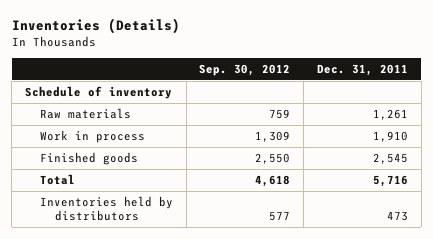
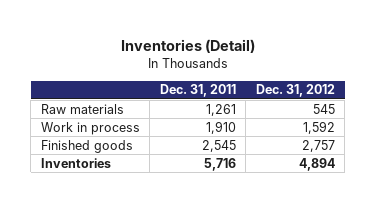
[11,18,180,35] Inventories (Details) -> [120,38,255,53] Inventories (Detail)
[199,63,291,76] Sep. 30, 2012 -> none
none -> [255,84,335,98] Dec. 31, 2012
[25,86,173,100] Schedule of inventory -> none
[39,196,173,221] Inventories held by distributors -> none
[39,174,75,186] Total -> [40,157,111,168] Inventories

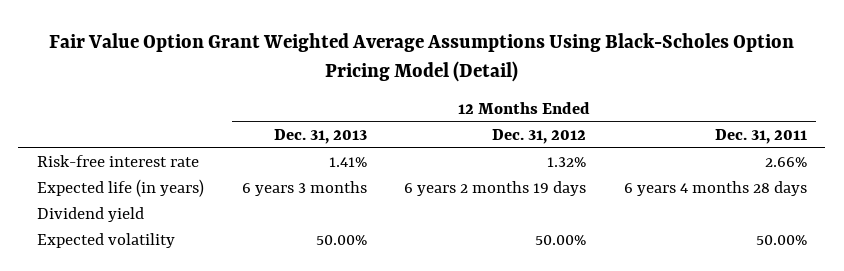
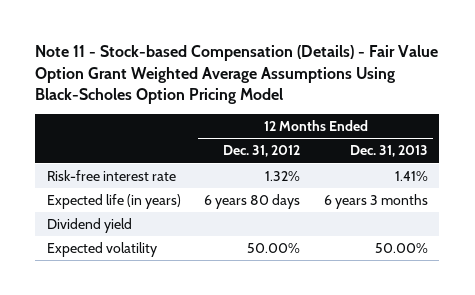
[48,32,794,82] Fair Value Option Grant Weighted Average Assumptions Using Black-Scholes Option Pricing Model (Detail) -> [35,45,439,105] Note 11 - Stock-based Compensation (Details) - Fair Value Option Grant Weighted Average Assumptions Using Black-Scholes Option Pricing Model
[714,128,807,144] Dec. 31, 2011 -> none
[404,181,587,197] 6 years 2 months 19 days -> [204,194,301,210] 6 years 80 days

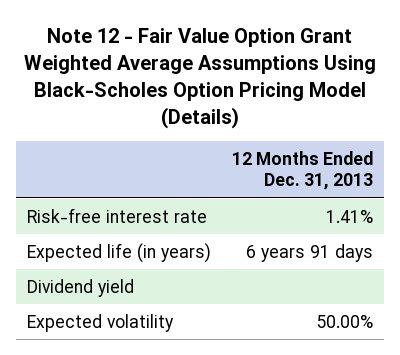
[35,45,439,105] Note 11 - Stock-based Compensation (Details) - Fair Value Option Grant Weighted Average Assumptions Using Black-Scholes Option Pricing Model -> [23,27,376,129] Note 12 - Fair Value Option Grant Weighted Average Assumptions Using Black-Scholes Option Pricing Model (Details)
[223,145,301,158] Dec. 31, 2012 -> none
[323,194,428,210] 6 years 3 months -> [246,243,374,262] 6 years 91 days

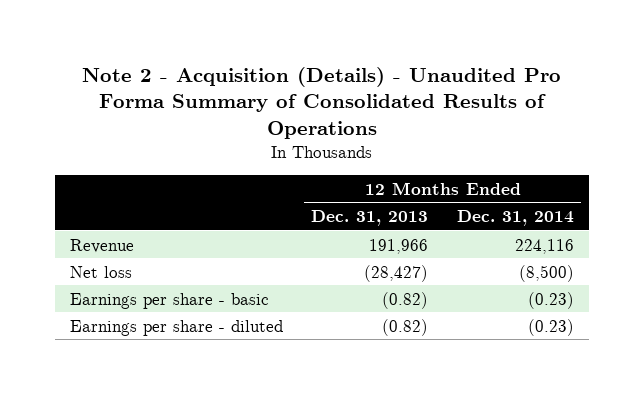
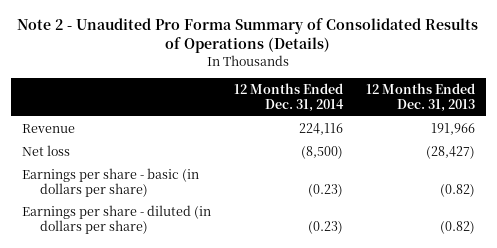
[81,66,561,139] Note 2 - Acquisition (Details) - Unaudited Pro Forma Summary of Consolidated Results of Operations -> [17,18,479,54] Note 2 - Unaudited Pro Forma Summary of Consolidated Results of Operations (Details)
[69,292,269,309] Earnings per share - basic -> [22,167,200,197] Earnings per share - basic (in dollars per share)
[69,319,283,336] Earnings per share - diluted -> [22,204,212,234] Earnings per share - diluted (in dollars per share)

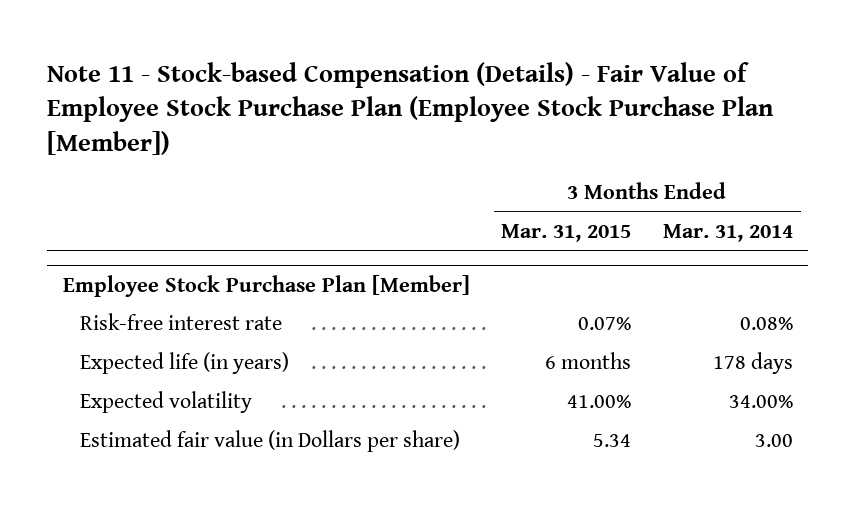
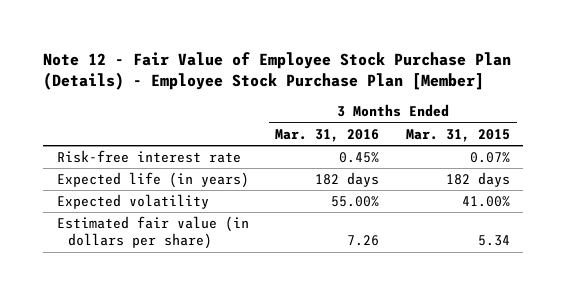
[47,61,775,155] Note 11 - Stock-based Compensation (Details) - Fair Value of Employee Stock Purchase Plan (Employee Stock Purchase Plan [Member]) -> [43,51,512,91] Note 12 - Fair Value of Employee Stock Purchase Plan (Details) - Employee Stock Purchase Plan [Member]
[662,224,793,243] Mar. 31, 2014 -> none
none -> [275,128,380,142] Mar. 31, 2016
[63,274,471,297] Employee Stock Purchase Plan [Member] -> none
[545,352,632,370] 6 months -> [445,172,510,188] 182 days
[79,430,460,453] Estimated fair value (in Dollars per share) -> [56,216,249,250] Estimated fair value (in dollars per share)

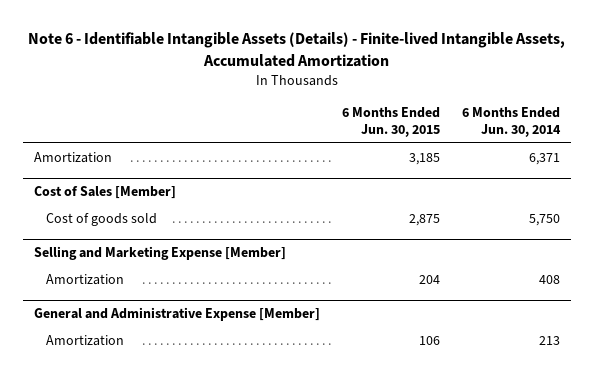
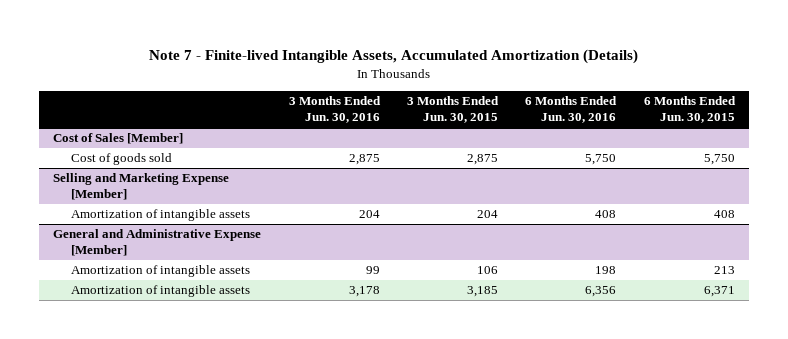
[27,32,565,68] Note 6 - Identifiable Intangible Assets (Details) - Finite-lived Intangible Assets, Accumulated Amortization -> [149,48,639,64] Note 7 - Finite-lived Intangible Assets, Accumulated Amortization (Details)
[462,106,562,138] 6 Months Ended Jun. 30, 2014 -> none
none -> [288,96,381,124] 3 Months Ended Jun. 30, 2016
none -> [407,96,500,124] 3 Months Ended Jun. 30, 2015
none -> [525,96,618,124] 6 Months Ended Jun. 30, 2016
[33,151,112,163] Amortization -> none
[408,213,440,226] 2,875 -> [703,154,735,166] 5,750
[46,273,125,285] Amortization -> [70,209,250,222] Amortization of intangible assets
[418,274,440,284] 204 -> [713,210,735,219] 408
[46,334,125,346] Amortization -> [70,265,250,278] Amortization of intangible assets
[418,335,440,345] 106 -> [713,266,735,275] 213
none -> [70,285,250,298] Amortization of intangible assets

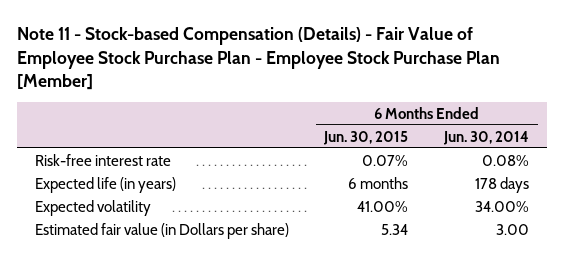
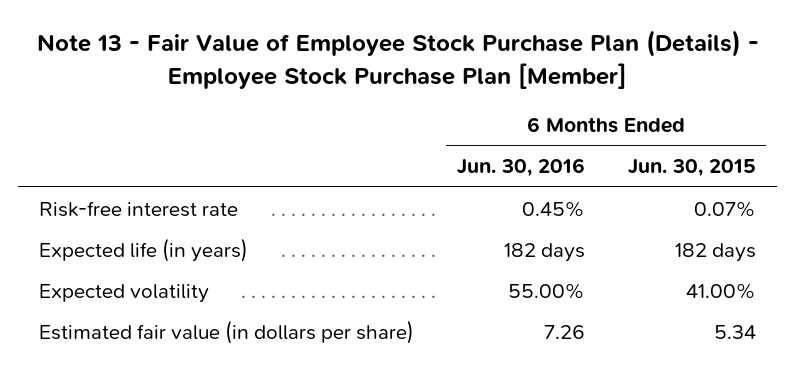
[16,27,500,90] Note 11 - Stock-based Compensation (Details) - Fair Value of Employee Stock Purchase Plan - Employee Stock Purchase Plan [Member] -> [36,29,759,89] Note 13 - Fair Value of Employee Stock Purchase Plan (Details) - Employee Stock Purchase Plan [Member]
[443,130,530,145] Jun. 30, 2014 -> none
none -> [457,158,586,178] Jun. 30, 2016
[348,176,409,189] 6 months -> [674,242,756,262] 182 days
[34,222,289,239] Estimated fair value (in Dollars per share) -> [39,319,415,344] Estimated fair value (in dollars per share)

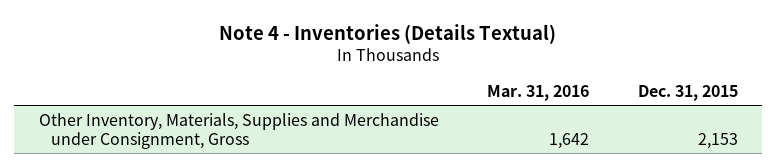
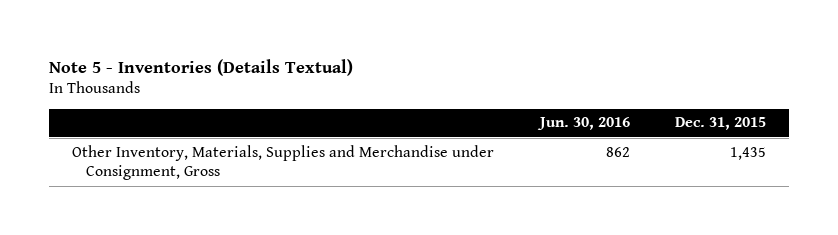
[219,23,557,44] Note 4 - Inventories (Details Textual) -> [48,58,353,76] Note 5 - Inventories (Details Textual)
[487,85,590,102] Mar. 31, 2016 -> none
none -> [536,117,630,131] Jun. 30, 2016
[697,132,738,149] 2,153 -> [730,146,767,160] 1,435

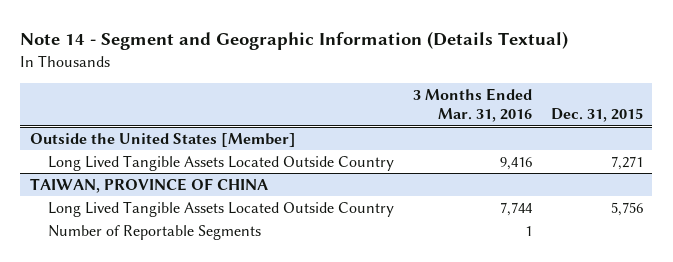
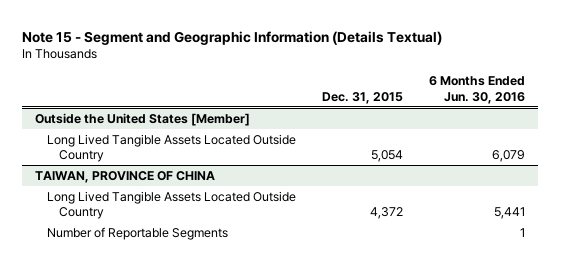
[20,31,569,51] Note 14 - Segment and Geographic Information (Details Textual) -> [22,30,443,45] Note 15 - Segment and Geographic Information (Details Textual)
[412,88,532,123] 3 Months Ended Mar. 31, 2016 -> none
none -> [429,76,526,104] 6 Months Ended Jun. 30, 2016
[610,155,643,170] 7,271 -> [371,149,404,162] 5,054
[610,201,643,216] 5,756 -> [370,206,404,219] 4,372

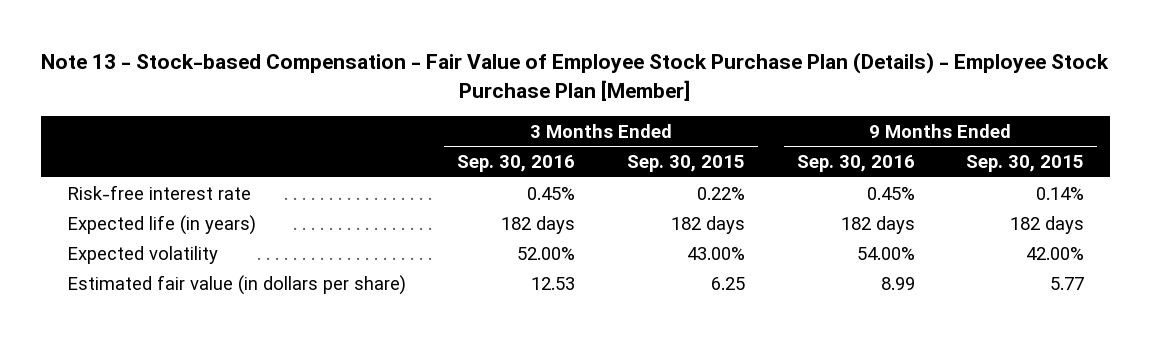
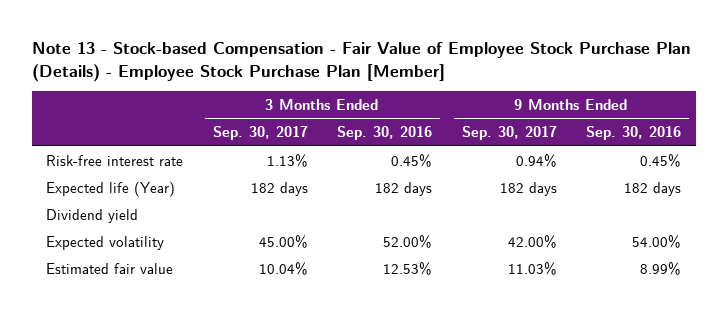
[626,154,745,172] Sep. 30, 2015 -> none
[966,154,1085,172] Sep. 30, 2015 -> none
none -> [212,126,308,141] Sep. 30, 2017
none -> [461,126,557,141] Sep. 30, 2017
[66,214,256,235] Expected life (in years) -> [46,180,176,197] Expected life (Year)
none -> [46,208,139,223] Dividend yield
[66,274,406,295] Estimated fair value (in dollars per share) -> none
none -> [46,262,174,274] Estimated fair value

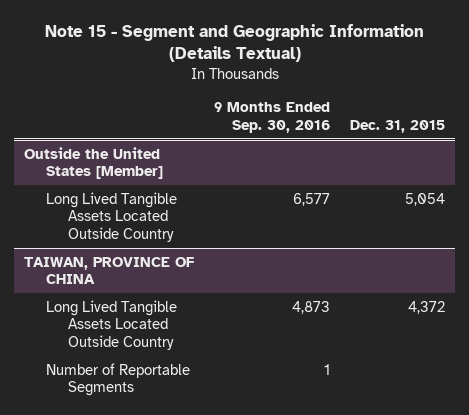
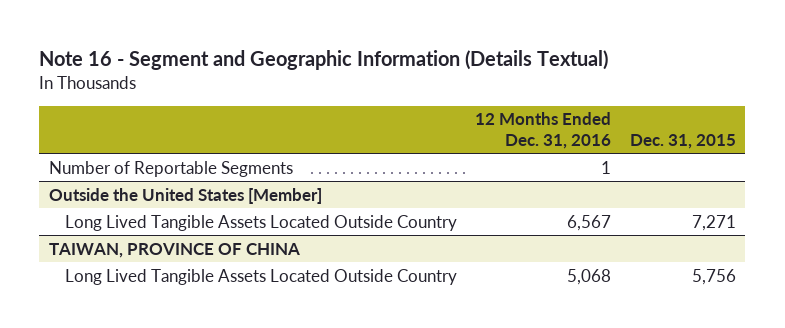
[44,23,424,63] Note 15 - Segment and Geographic Information (Details Textual) -> [39,49,609,70] Note 16 - Segment and Geographic Information (Details Textual)
[214,102,331,133] 9 Months Ended Sep. 30, 2016 -> none
none -> [475,112,612,149] 12 Months Ended Dec. 31, 2016
none -> [48,160,293,177] Number of Reportable Segments
[404,192,445,206] 5,054 -> [692,214,737,231] 7,271
[46,362,191,397] Number of Reportable Segments -> none
[407,300,445,314] 4,372 -> [692,268,737,285] 5,756

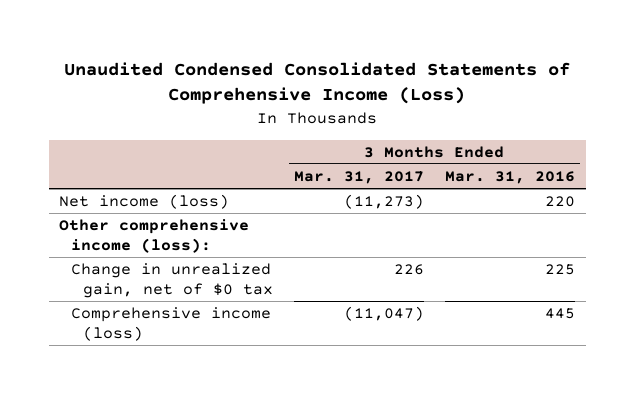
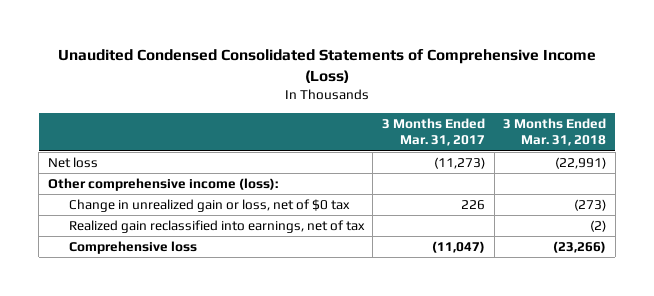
[445,171,576,185] Mar. 31, 2016 -> none
none -> [503,117,607,147] 3 Months Ended Mar. 31, 2018
[59,194,230,210] Net income (loss) -> [48,157,99,169] Net loss
[71,263,273,299] Change in unrealized gain, net of $0 tax -> [68,199,350,213] Change in unrealized gain or loss, net of $0 tax
none -> [68,220,365,234] Realized gain reclassified into earnings, net of tax
[71,307,272,342] Comprehensive income (loss) -> [68,241,197,255] Comprehensive loss

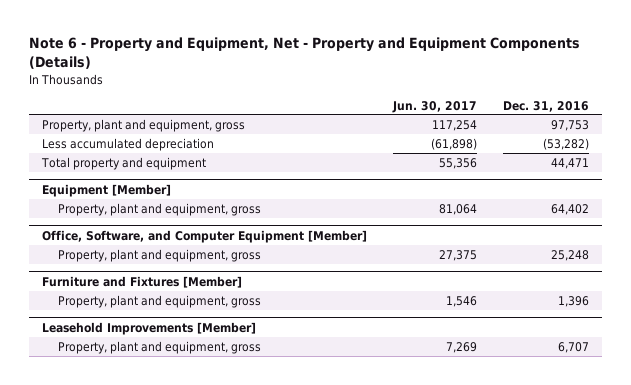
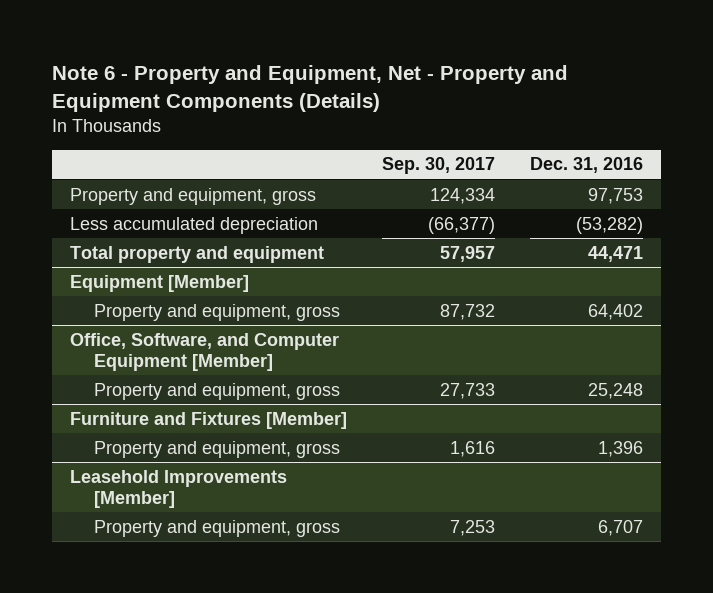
[391,100,477,113] Jun. 30, 2017 -> none
none -> [381,157,495,175] Sep. 30, 2017
[42,118,246,132] Property, plant and equipment, gross -> [69,187,316,205] Property and equipment, gross
[58,202,262,216] Property, plant and equipment, gross -> [94,303,341,321] Property and equipment, gross
[58,248,262,262] Property, plant and equipment, gross -> [94,382,341,400] Property and equipment, gross
[58,294,262,308] Property, plant and equipment, gross -> [94,440,341,458] Property and equipment, gross
[58,340,262,354] Property, plant and equipment, gross -> [94,519,341,537] Property and equipment, gross

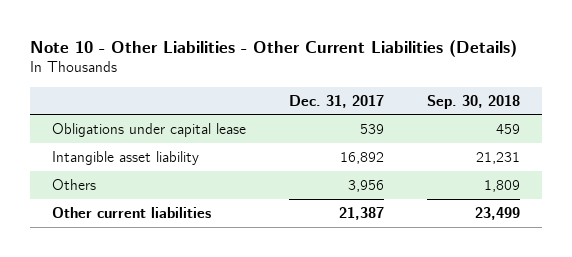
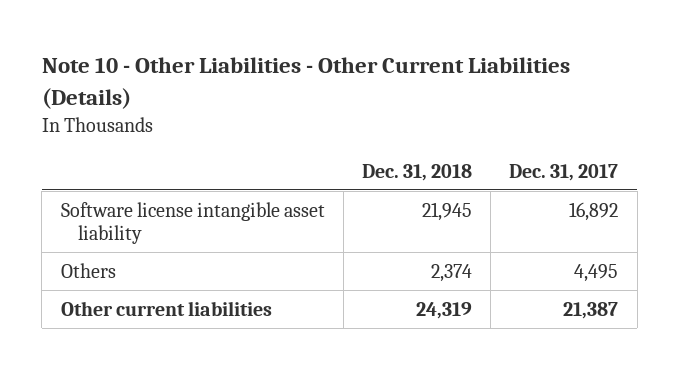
[427,94,521,109] Sep. 30, 2018 -> none
none -> [361,163,472,181] Dec. 31, 2018
[51,122,246,137] Obligations under capital lease -> none
[51,150,199,165] Intangible asset liability -> [60,201,325,245] Software license intangible asset liability
[347,179,384,192] 3,956 -> [574,263,619,282] 4,495

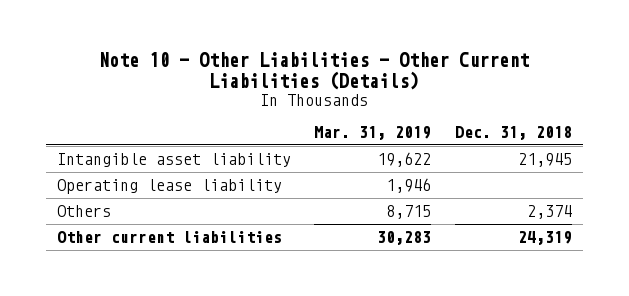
[509,163,619,181] Dec. 31, 2017 -> none
none -> [314,126,432,141] Mar. 31, 2019
[60,201,325,245] Software license intangible asset liability -> [57,152,292,167] Intangible asset liability
none -> [57,178,283,194] Operating lease liability

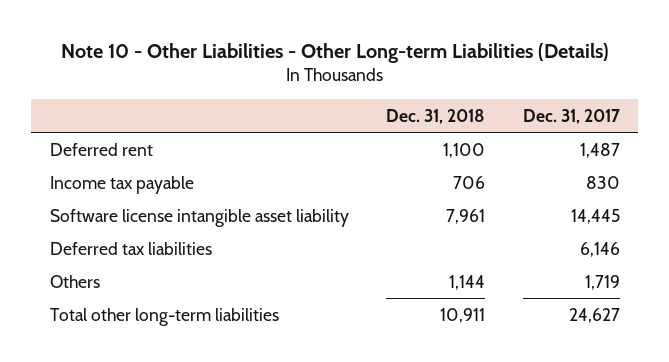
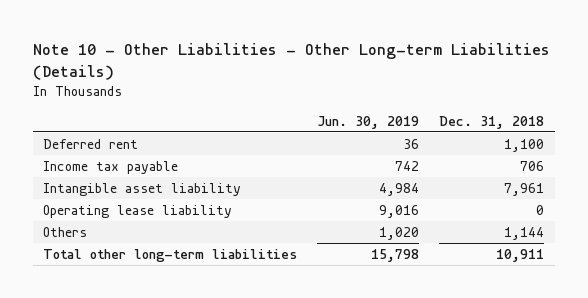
[522,108,620,124] Dec. 31, 2017 -> none
none -> [317,115,420,129] Jun. 30, 2019
[49,241,212,255] Deferred tax liabilities -> none
[49,208,349,227] Software license intangible asset liability -> [43,182,242,196] Intangible asset liability
none -> [43,204,233,218] Operating lease liability

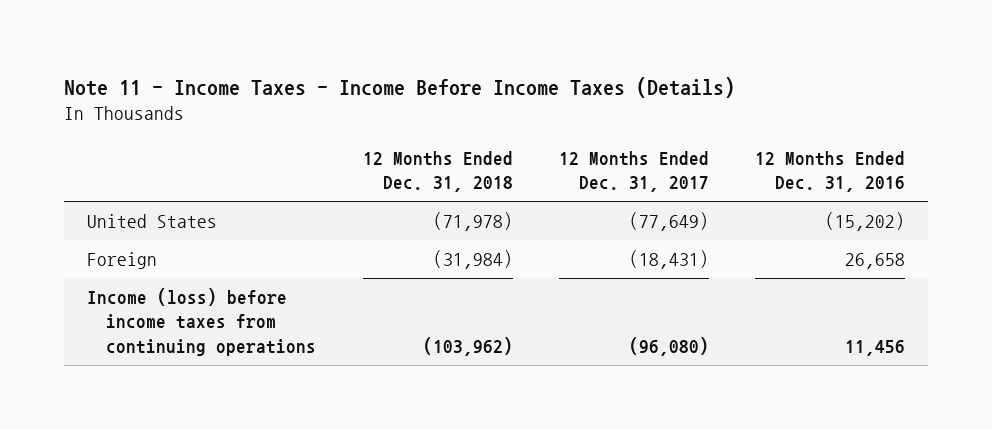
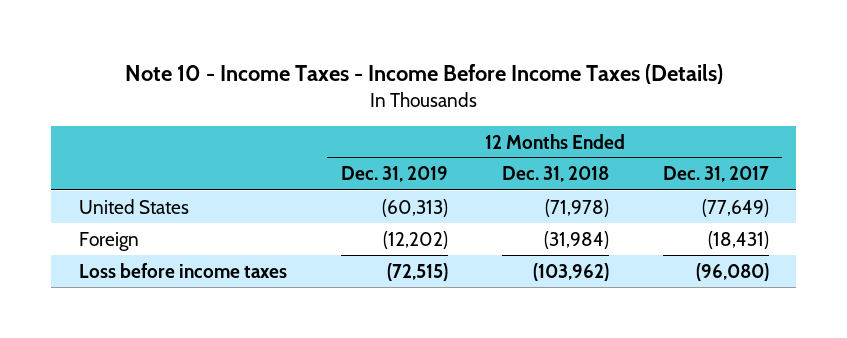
[63,76,735,98] Note 11 - Income Taxes - Income Before Income Taxes (Details) -> [124,64,723,85] Note 10 - Income Taxes - Income Before Income Taxes (Details)
[755,150,906,193] 12 Months Ended Dec. 31, 2016 -> none
none -> [340,166,448,183] Dec. 31, 2019
[87,288,317,356] Income (loss) before income taxes from continuing operations -> [78,262,287,278] Loss before income taxes

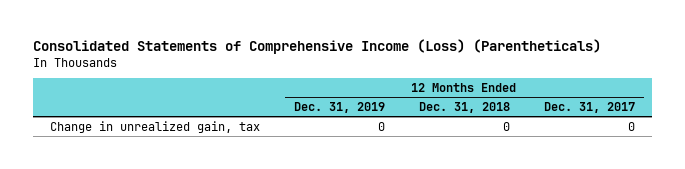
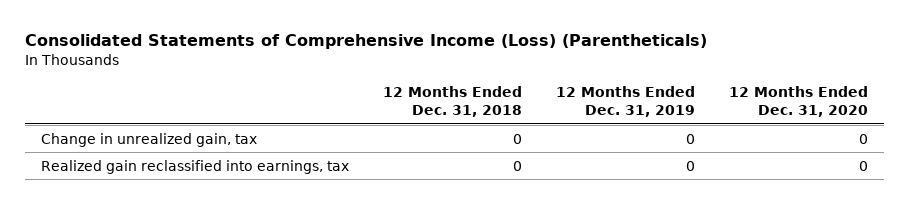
[544,102,636,114] Dec. 31, 2017 -> none
none -> [728,86,868,118] 12 Months Ended Dec. 31, 2020
none -> [41,159,350,174] Realized gain reclassified into earnings, tax

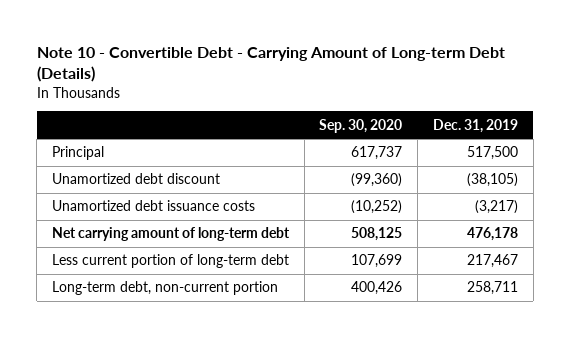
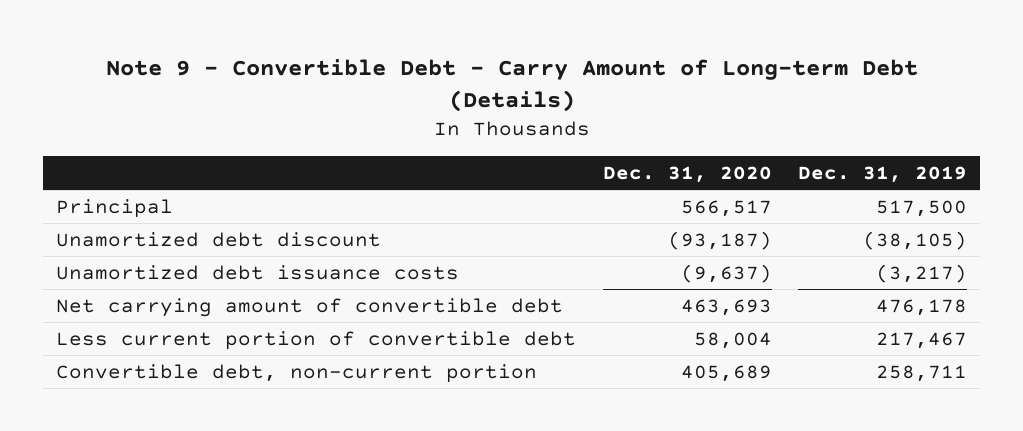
[36,46,505,83] Note 10 - Convertible Debt - Carrying Amount of Long-term Debt (Details) -> [105,59,918,113] Note 9 - Convertible Debt - Carry Amount of Long-term Debt (Details)
[319,118,403,133] Sep. 30, 2020 -> none
none -> [602,165,772,183] Dec. 31, 2020
[52,227,291,242] Net carrying amount of long-term debt -> [56,297,564,317] Net carrying amount of convertible debt
[52,254,290,269] Less current portion of long-term debt -> [56,330,577,350] Less current portion of convertible debt
[52,281,279,296] Long-term debt, non-current portion -> [56,363,538,383] Convertible debt, non-current portion

